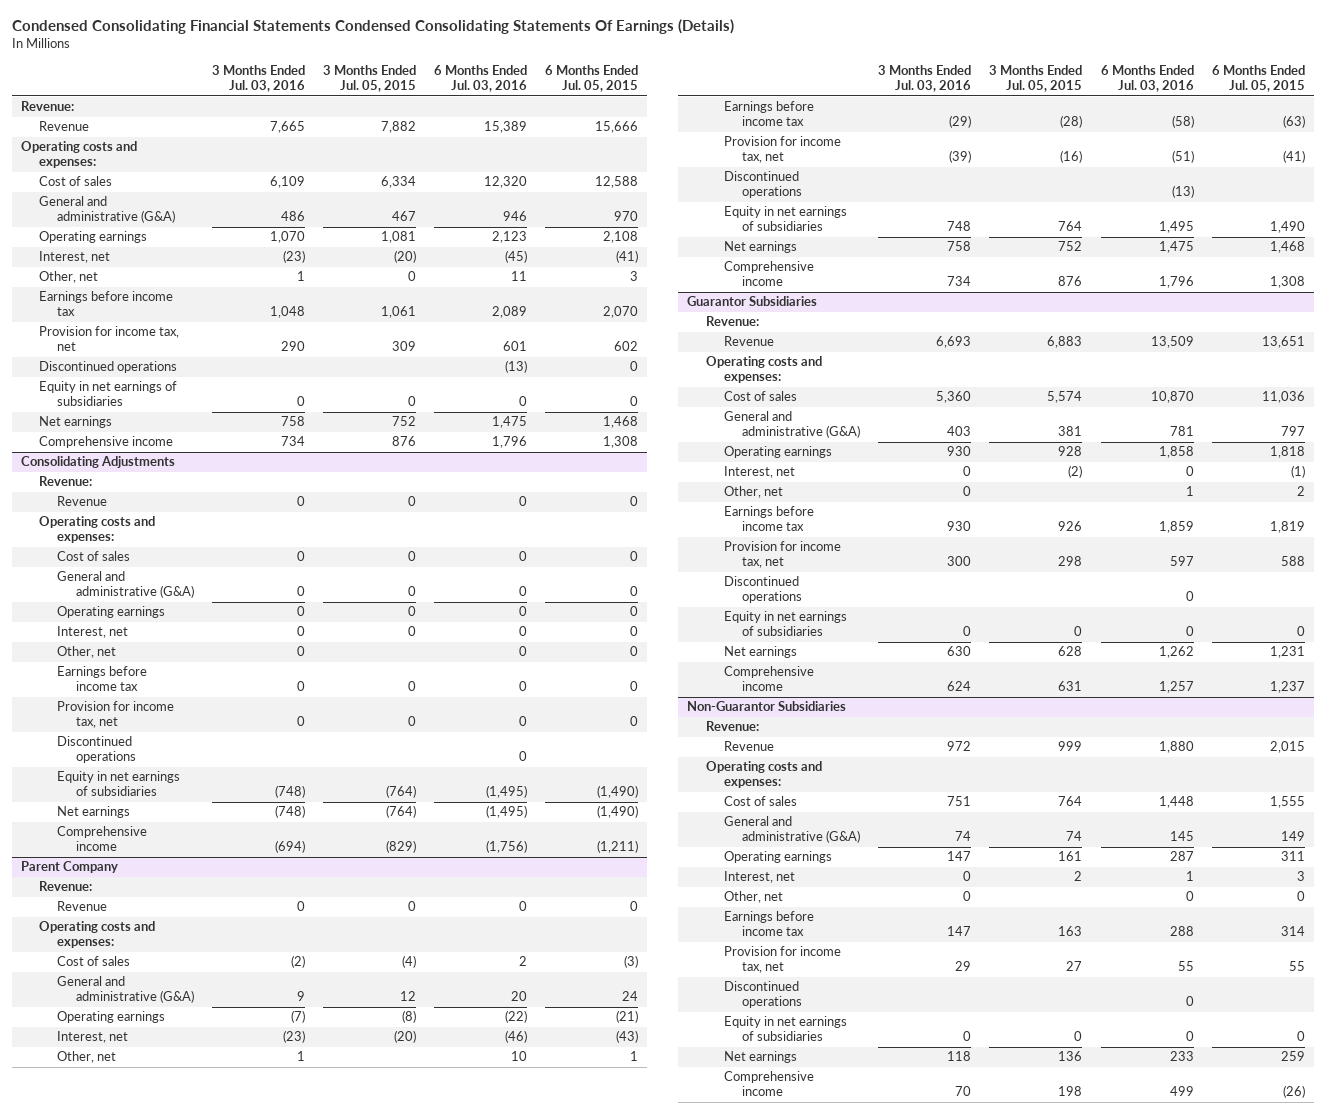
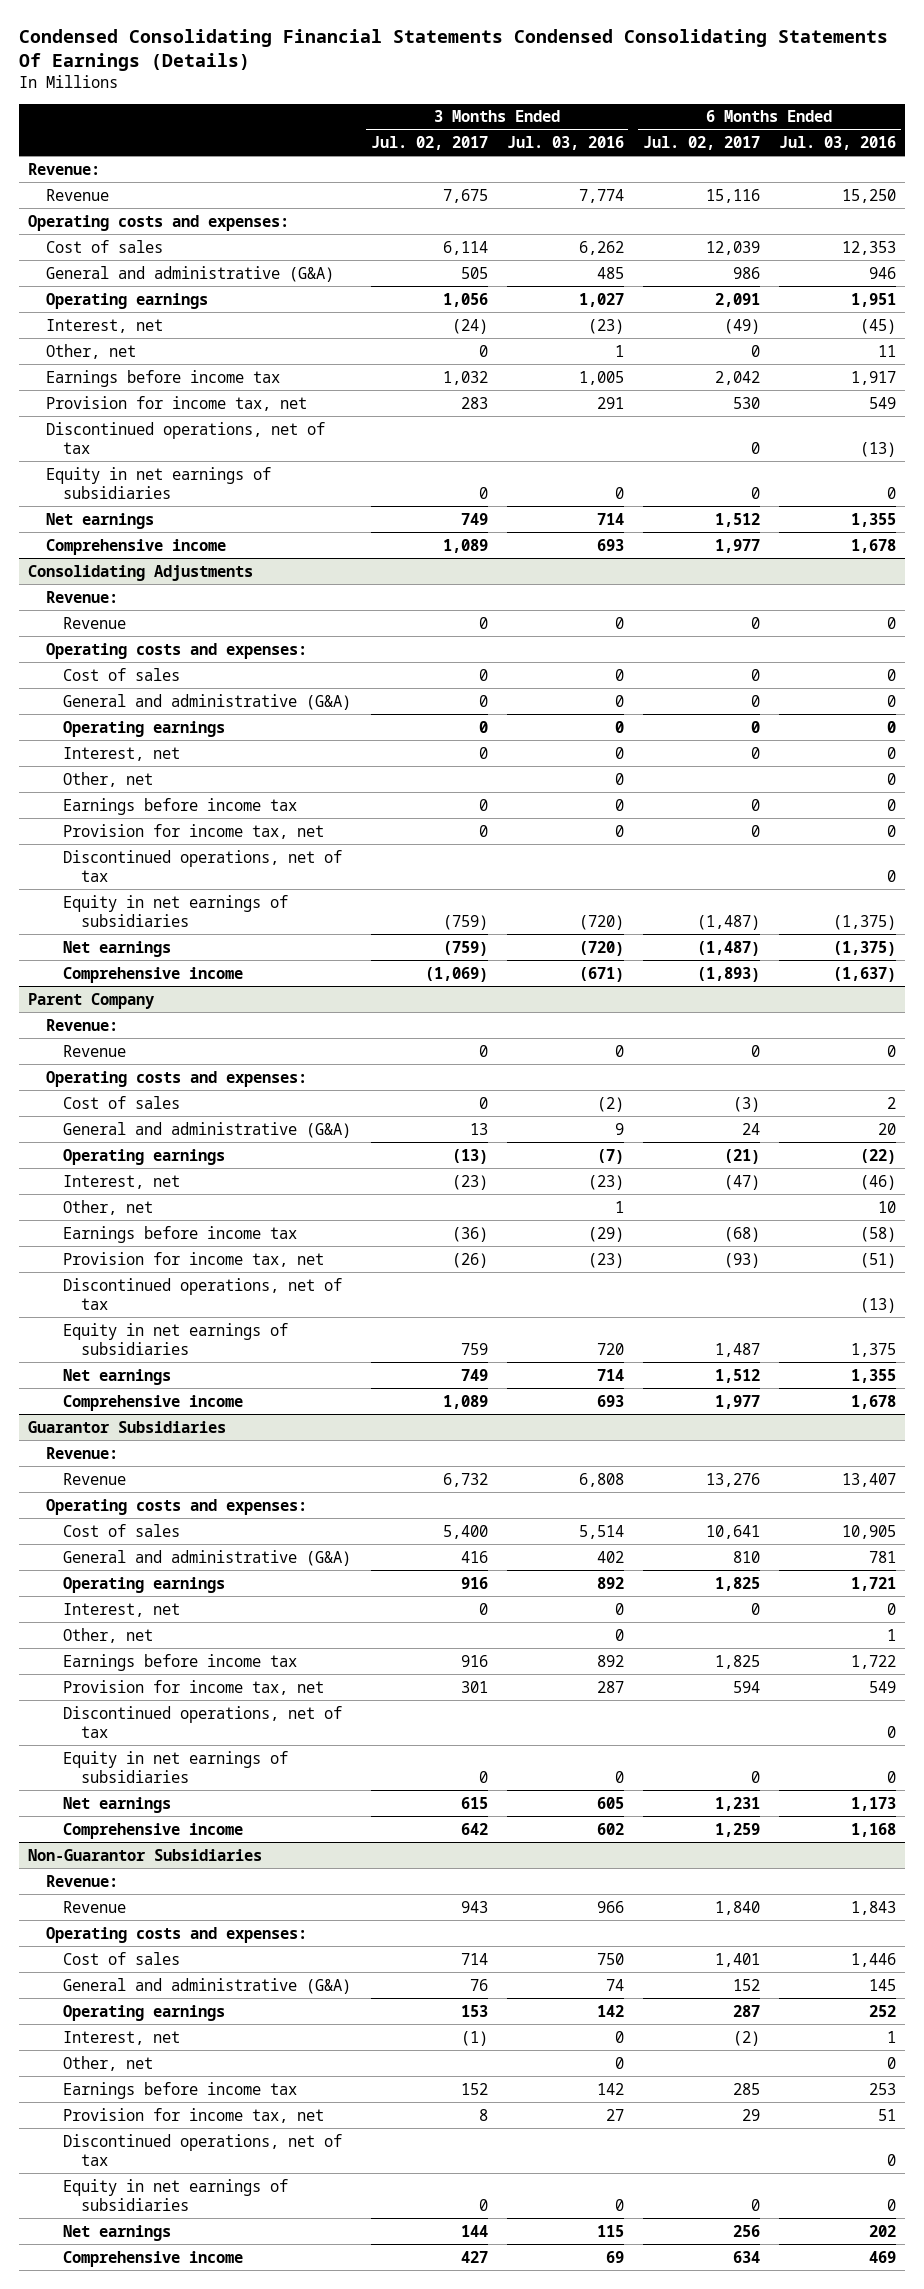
[322,65,416,93] 3 Months Ended Jul. 05, 2015 -> none
[544,65,638,93] 6 Months Ended Jul. 05, 2015 -> none
none -> [370,135,488,150] Jul. 02, 2017
none -> [642,135,760,150] Jul. 02, 2017
[269,121,305,134] 7,665 -> [578,188,624,203] 7,774
[483,121,527,134] 15,389 -> [841,188,896,203] 15,250
[269,176,305,189] 6,109 -> [578,240,624,255] 6,262
[483,176,527,189] 12,320 -> [841,240,896,255] 12,353
[280,211,305,222] 486 -> [596,266,624,279] 485
[269,231,305,244] 1,070 -> [578,292,624,307] 1,027
[491,231,527,244] 2,123 -> [850,292,896,307] 1,951
[269,306,305,319] 1,048 -> [578,370,624,385] 1,005
[491,306,527,319] 2,089 -> [850,370,896,385] 1,917
[280,341,305,352] 290 -> [596,396,624,409] 291
[502,341,527,352] 601 -> [868,396,896,409] 549
[38,361,177,374] Discontinued operations -> [45,421,325,455] Discontinued operations, net of tax
[280,416,305,427] 758 -> [596,512,624,525] 714
[491,416,527,429] 1,475 -> [850,512,896,527] 1,355
[280,436,305,447] 734 -> [596,538,624,551] 693
[491,436,527,449] 1,796 -> [850,538,896,553] 1,678
[57,736,136,764] Discontinued operations -> [63,849,343,883] Discontinued operations, net of tax
[274,785,305,799] (748) -> [578,915,624,931] (720)
[485,785,527,799] (1,495) -> [832,915,896,931] (1,375)
[274,805,305,819] (748) -> [578,940,624,956] (720)
[485,805,527,819] (1,495) -> [832,940,896,956] (1,375)
[274,840,305,854] (694) -> [578,966,624,982] (671)
[485,840,527,854] (1,756) -> [832,966,896,982] (1,637)
[949,150,972,164] (39) -> [587,1252,624,1268] (23)
[724,171,803,199] Discontinued operations -> [63,1277,343,1311] Discontinued operations, net of tax
[947,221,972,232] 748 -> [596,1343,624,1356] 720
[1158,221,1194,234] 1,495 -> [850,1343,896,1358] 1,375
[947,241,972,252] 758 -> [596,1368,624,1381] 714
[1158,241,1194,254] 1,475 -> [850,1368,896,1383] 1,355
[947,276,972,287] 734 -> [596,1394,624,1407] 693
[1158,276,1194,289] 1,796 -> [850,1394,896,1409] 1,678
[936,336,972,349] 6,693 -> [578,1472,624,1487] 6,808
[1150,336,1194,349] 13,509 -> [841,1472,896,1487] 13,407
[936,391,972,404] 5,360 -> [578,1524,624,1539] 5,514
[1150,391,1194,404] 10,870 -> [841,1524,896,1539] 10,905
[947,426,972,437] 403 -> [596,1550,624,1563] 402
[947,446,972,457] 930 -> [596,1576,624,1589] 892
[1158,446,1194,459] 1,858 -> [850,1576,896,1591] 1,721
[947,521,972,532] 930 -> [596,1654,624,1667] 892
[1158,521,1194,534] 1,859 -> [850,1654,896,1669] 1,722
[947,556,972,567] 300 -> [596,1680,624,1693] 287
[1169,556,1194,567] 597 -> [868,1680,896,1693] 549
[724,576,803,604] Discontinued operations -> [63,1705,343,1739] Discontinued operations, net of tax
[947,646,972,657] 630 -> [596,1796,624,1809] 605
[1158,646,1194,659] 1,262 -> [850,1796,896,1811] 1,173
[947,681,972,692] 624 -> [596,1822,624,1835] 602
[1158,681,1194,694] 1,257 -> [850,1822,896,1837] 1,168
[947,741,972,752] 972 -> [596,1900,624,1913] 966
[1158,741,1194,754] 1,880 -> [850,1900,896,1915] 1,843
[947,796,972,807] 751 -> [596,1952,624,1965] 750
[1158,796,1194,809] 1,448 -> [850,1952,896,1967] 1,446
[947,851,972,862] 147 -> [596,2004,624,2017] 142
[1169,851,1194,862] 287 -> [868,2004,896,2017] 252
[947,926,972,937] 147 -> [596,2082,624,2095] 142
[1169,926,1194,937] 288 -> [868,2082,896,2095] 253
[955,961,972,972] 29 -> [605,2108,624,2121] 27
[1177,961,1194,972] 55 -> [877,2108,896,2121] 51
[724,981,803,1009] Discontinued operations -> [63,2133,343,2167] Discontinued operations, net of tax
[947,1051,972,1062] 118 -> [596,2224,624,2237] 115
[1169,1051,1194,1062] 233 -> [868,2224,896,2237] 202
[955,1086,972,1097] 70 -> [605,2250,624,2263] 69
[1169,1086,1194,1097] 499 -> [868,2250,896,2263] 469

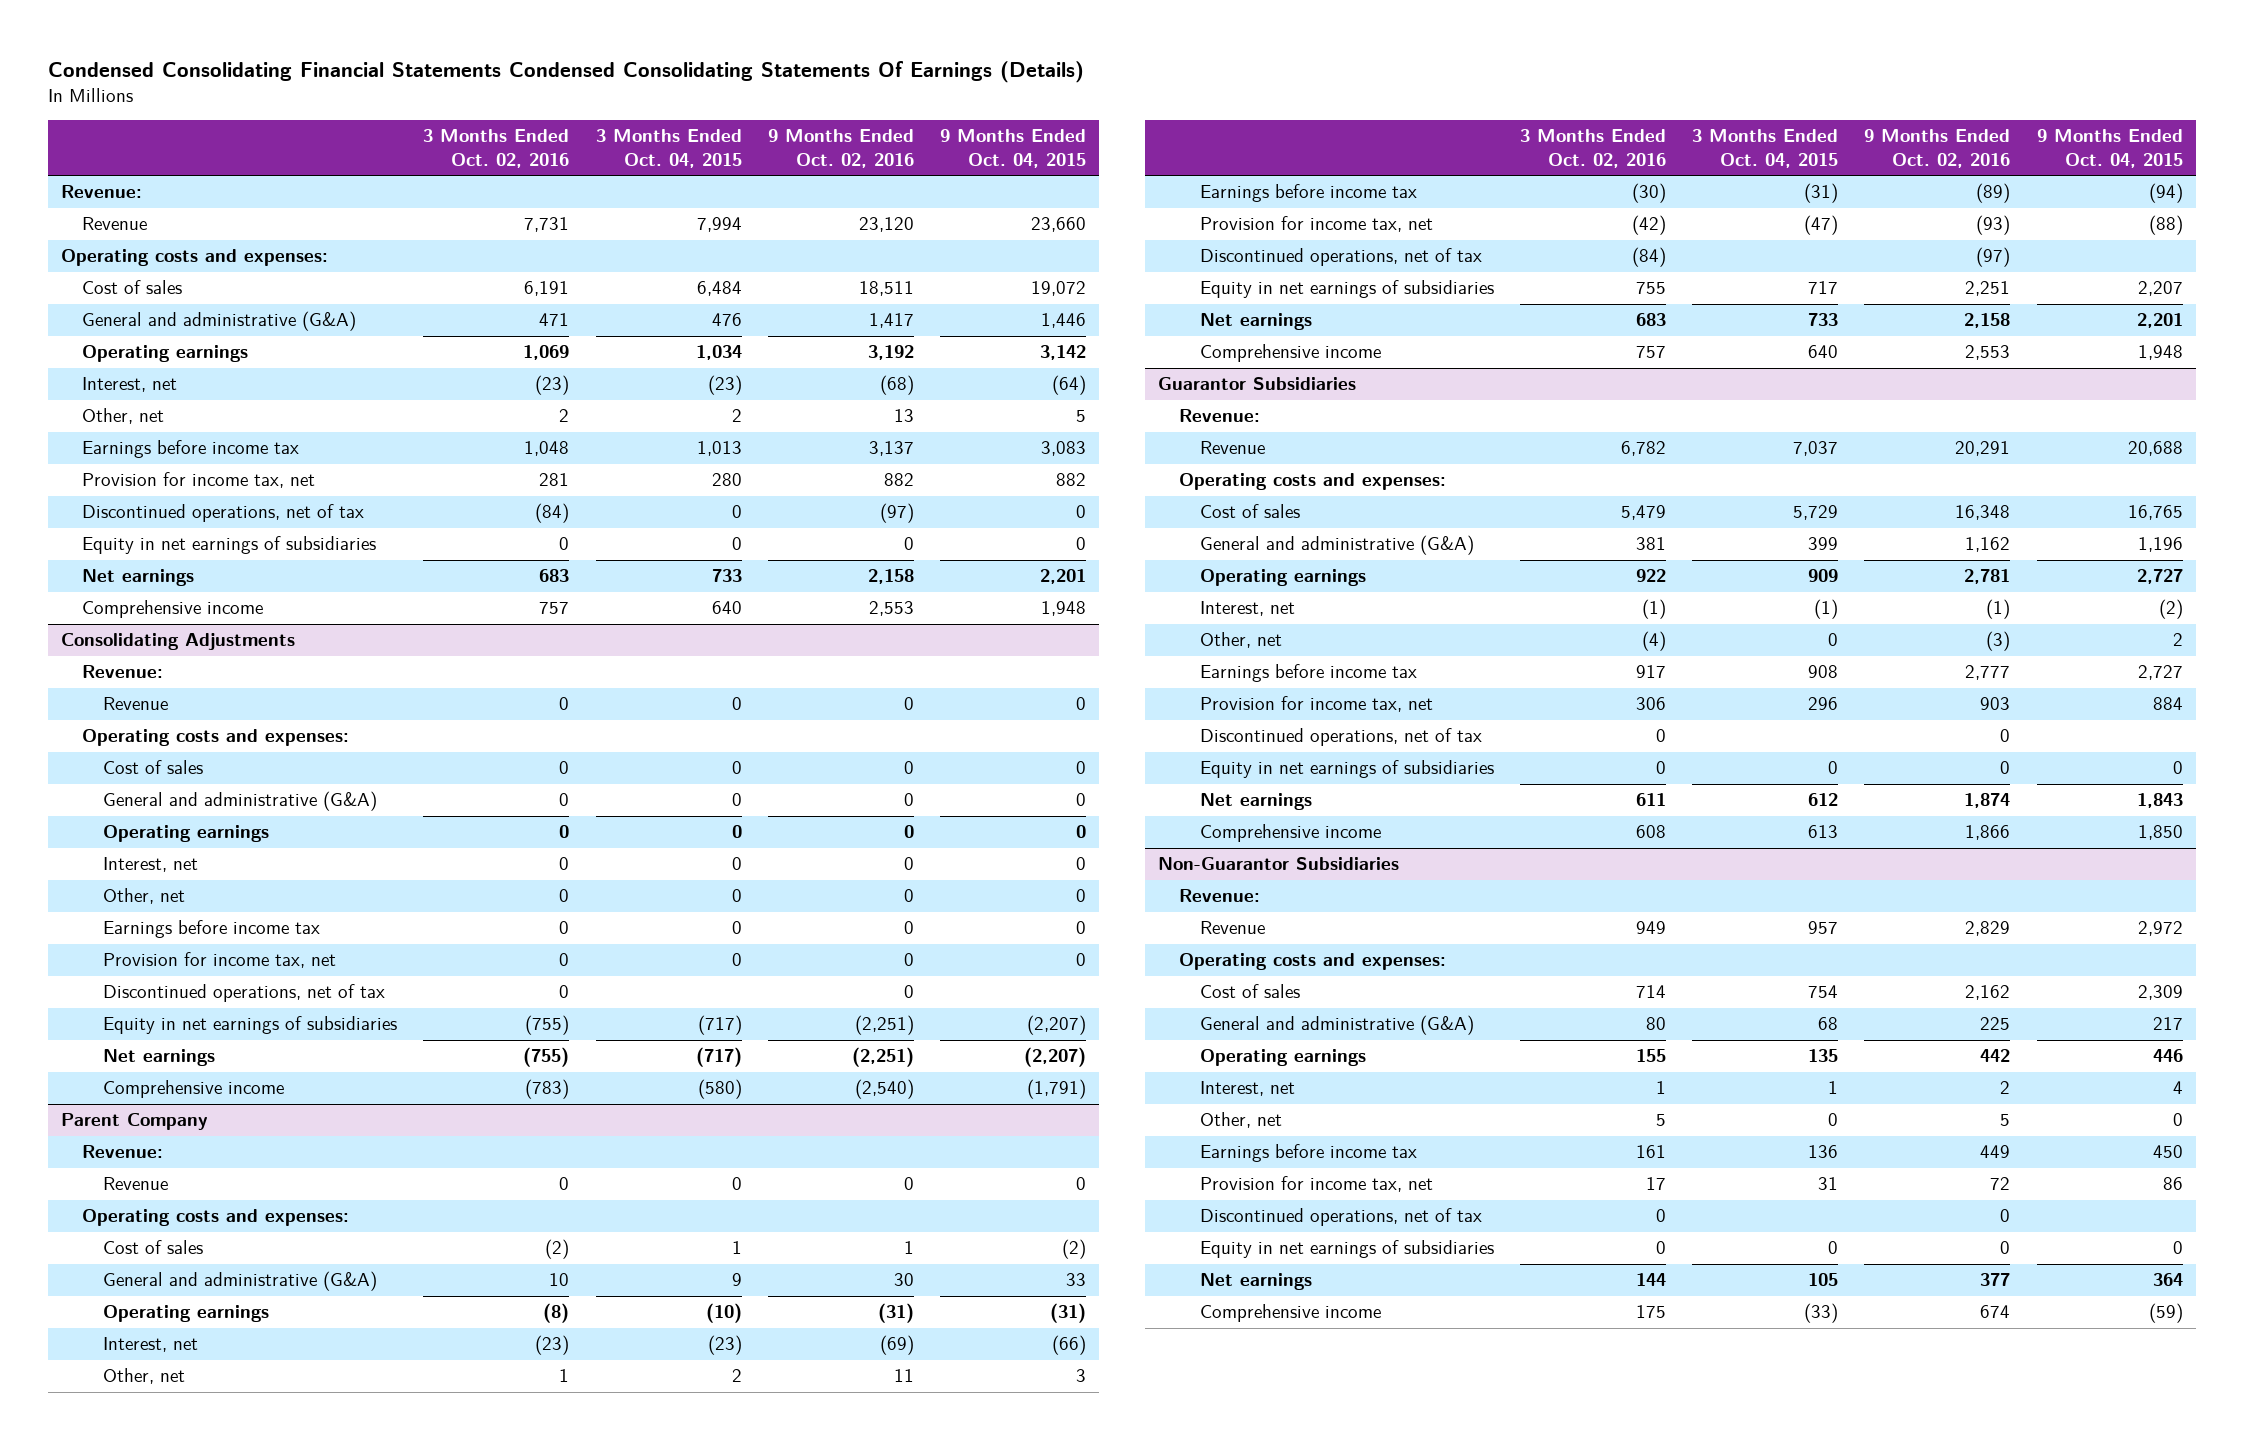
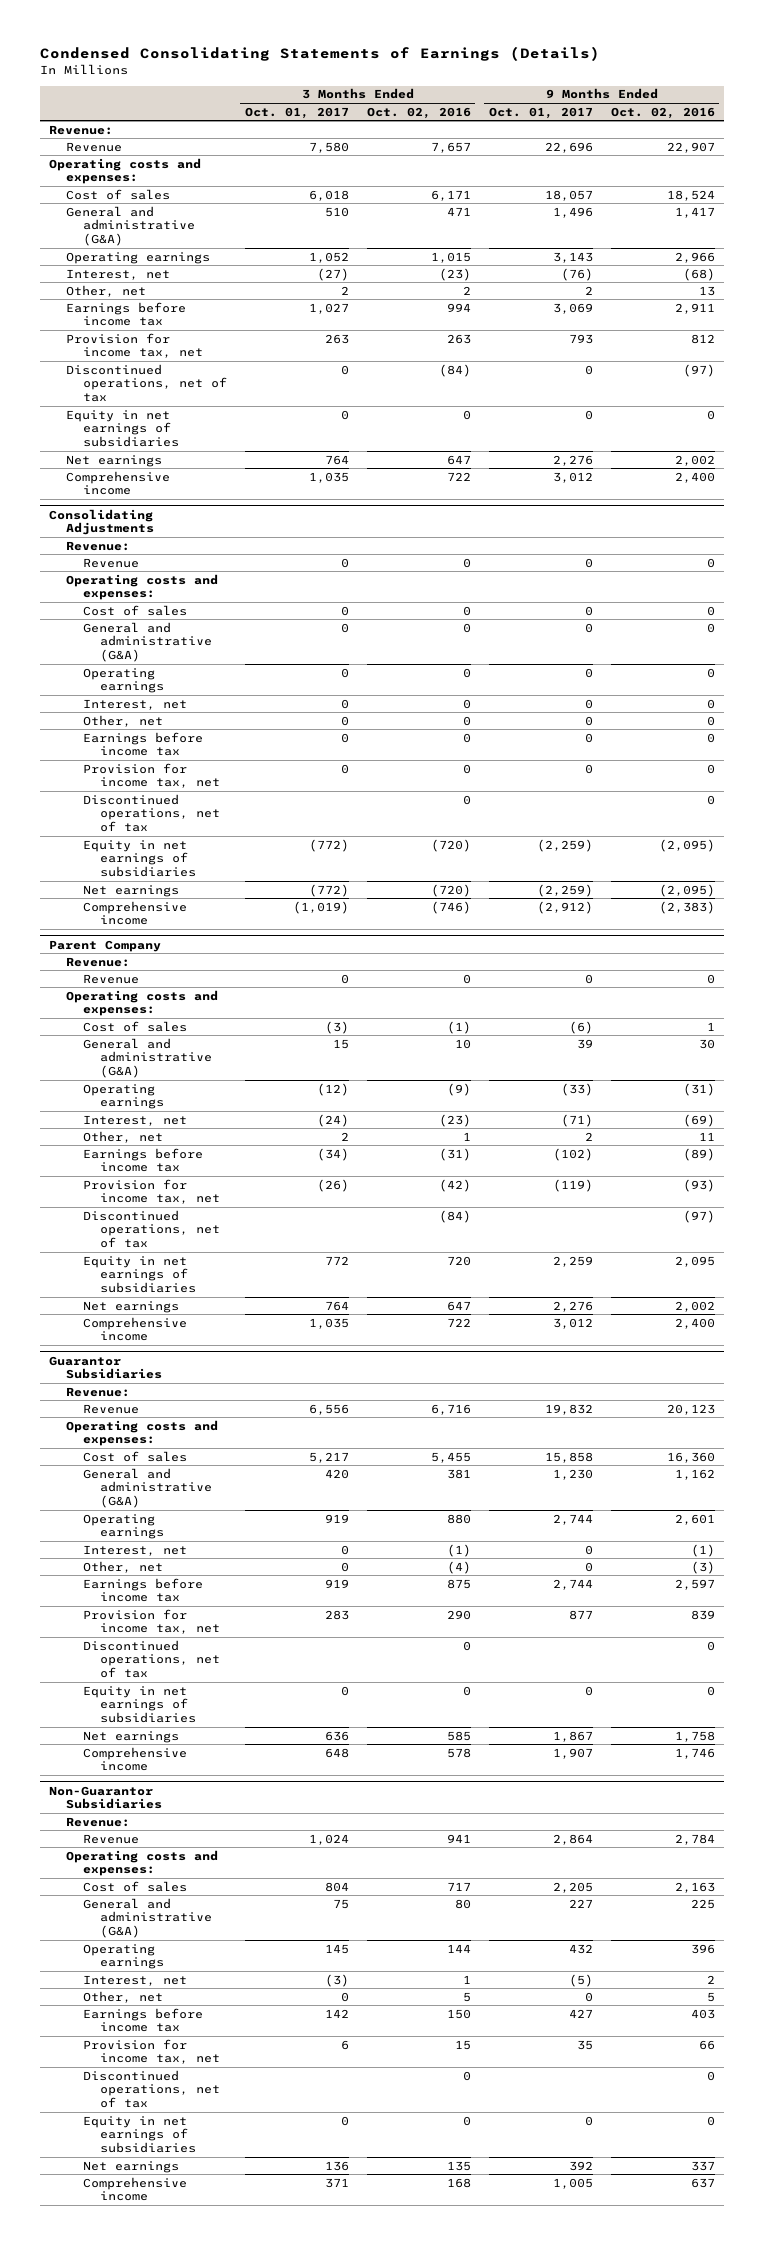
[48,60,1085,83] Condensed Consolidating Financial Statements Condensed Consolidating Statements Of Earnings (Details) -> [40,46,601,62] Condensed Consolidating Statements of Earnings (Details)
[595,129,742,168] 3 Months Ended Oct. 04, 2015 -> none
[939,129,1086,168] 9 Months Ended Oct. 04, 2015 -> none
none -> [244,106,349,119] Oct. 01, 2017
none -> [488,106,593,119] Oct. 01, 2017
[524,217,570,233] 7,731 -> [430,141,471,153] 7,657
[858,217,914,233] 23,120 -> [666,141,715,153] 22,907
[524,281,570,297] 6,191 -> [430,189,471,201] 6,171
[858,281,914,297] 18,511 -> [666,189,715,201] 18,524
[523,345,570,361] 1,069 -> [430,251,471,263] 1,015
[867,345,914,361] 3,192 -> [674,251,715,263] 2,966
[524,441,570,457] 1,048 -> [446,302,471,312] 994
[868,441,914,457] 3,137 -> [674,302,715,314] 2,911
[539,473,570,487] 281 -> [446,333,471,344] 263
[883,473,914,487] 882 -> [690,333,715,344] 812
[539,569,570,583] 683 -> [446,454,471,465] 647
[867,569,914,585] 2,158 -> [674,454,715,466] 2,002
[539,602,570,615] 757 -> [446,471,471,481] 722
[868,601,914,617] 2,553 -> [674,471,715,483] 2,400
[525,1015,570,1036] (755) -> [430,838,471,852] (720)
[854,1015,914,1036] (2,251) -> [658,838,715,852] (2,095)
[523,1047,570,1068] (755) -> [430,883,471,897] (720)
[851,1047,914,1068] (2,251) -> [658,883,715,897] (2,095)
[525,1079,570,1100] (783) -> [430,900,471,914] (746)
[854,1079,914,1100] (2,540) -> [658,900,715,914] (2,383)
[545,1239,570,1260] (2) -> [446,1020,471,1034] (1)
[543,1303,570,1324] (8) -> [446,1082,471,1096] (9)
[1632,183,1667,204] (30) -> [438,1147,471,1161] (31)
[1636,282,1667,295] 755 -> [446,1255,471,1266] 720
[1965,281,2011,297] 2,251 -> [674,1255,715,1267] 2,095
[1636,313,1667,327] 683 -> [446,1300,471,1311] 647
[1964,313,2011,329] 2,158 -> [674,1300,715,1312] 2,002
[1636,346,1667,359] 757 -> [446,1317,471,1327] 722
[1965,345,2011,361] 2,553 -> [674,1317,715,1329] 2,400
[1621,441,1667,457] 6,782 -> [430,1403,471,1415] 6,716
[1955,441,2011,457] 20,291 -> [666,1403,715,1415] 20,123
[1621,505,1667,521] 5,479 -> [430,1451,471,1463] 5,455
[1955,505,2011,521] 16,348 -> [666,1451,715,1463] 16,360
[1636,569,1667,583] 922 -> [446,1513,471,1524] 880
[1964,569,2011,585] 2,781 -> [674,1513,715,1525] 2,601
[1636,665,1667,679] 917 -> [446,1578,471,1589] 875
[1965,665,2011,681] 2,777 -> [674,1578,715,1590] 2,597
[1636,697,1667,711] 306 -> [446,1609,471,1620] 290
[1980,697,2011,711] 903 -> [690,1609,715,1620] 839
[1636,793,1667,807] 611 -> [446,1730,471,1741] 585
[1964,793,2011,809] 1,874 -> [674,1730,715,1742] 1,758
[1636,825,1667,839] 608 -> [446,1747,471,1758] 578
[1965,825,2011,841] 1,866 -> [674,1747,715,1759] 1,746
[1636,921,1667,935] 949 -> [446,1833,471,1843] 941
[1965,921,2011,937] 2,829 -> [674,1833,715,1845] 2,784
[1636,985,1667,999] 714 -> [446,1881,471,1891] 717
[1965,985,2011,1001] 2,162 -> [674,1881,715,1893] 2,163
[1636,1049,1667,1063] 155 -> [446,1943,471,1953] 144
[1980,1049,2011,1063] 442 -> [690,1943,715,1954] 396
[1636,1145,1667,1159] 161 -> [446,2008,471,2019] 150
[1980,1145,2011,1159] 449 -> [690,2008,715,2019] 403
[1646,1177,1667,1191] 17 -> [454,2039,471,2050] 15
[1990,1177,2011,1191] 72 -> [698,2039,715,2050] 66
[1636,1273,1667,1287] 144 -> [446,2160,471,2171] 135
[1980,1273,2011,1287] 377 -> [690,2160,715,2171] 337
[1636,1305,1667,1319] 175 -> [446,2177,471,2188] 168
[1980,1305,2011,1319] 674 -> [690,2177,715,2188] 637

